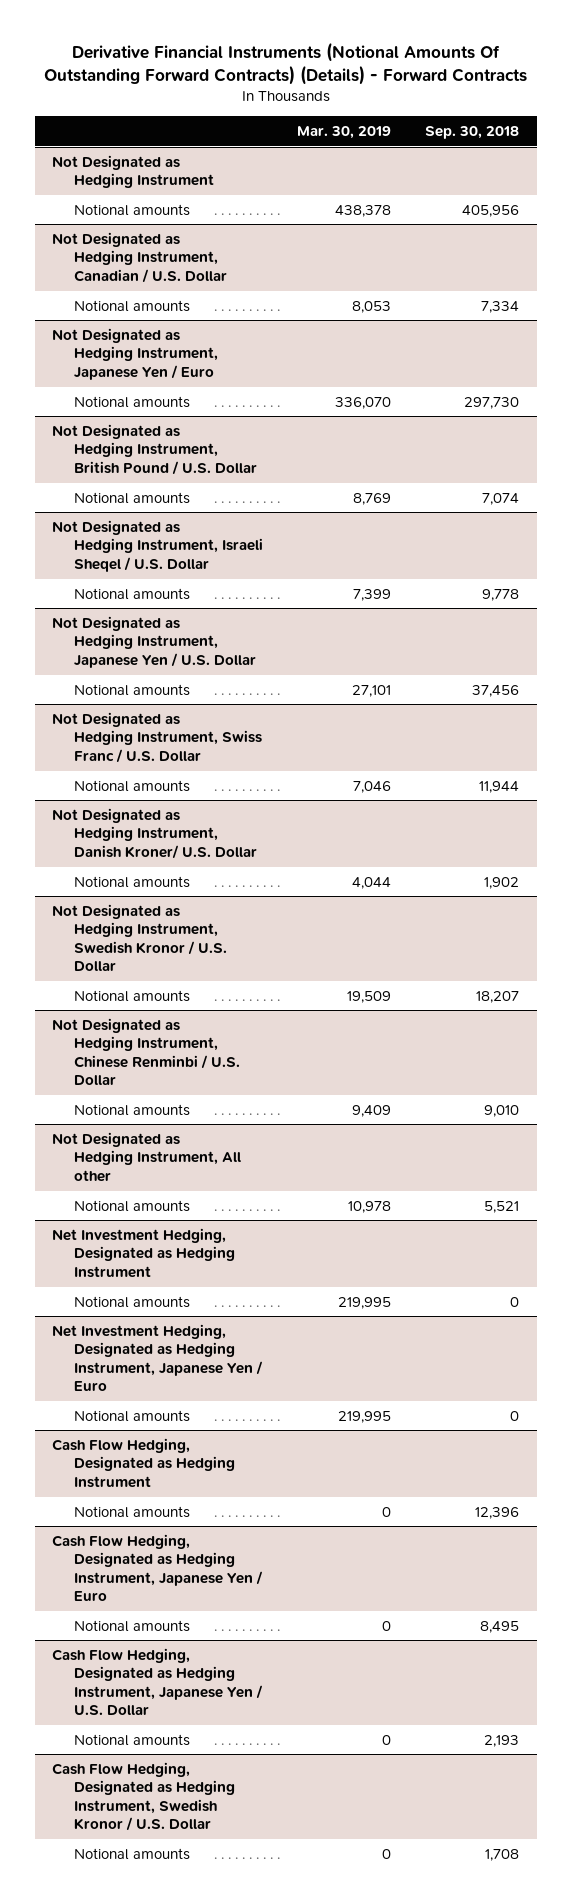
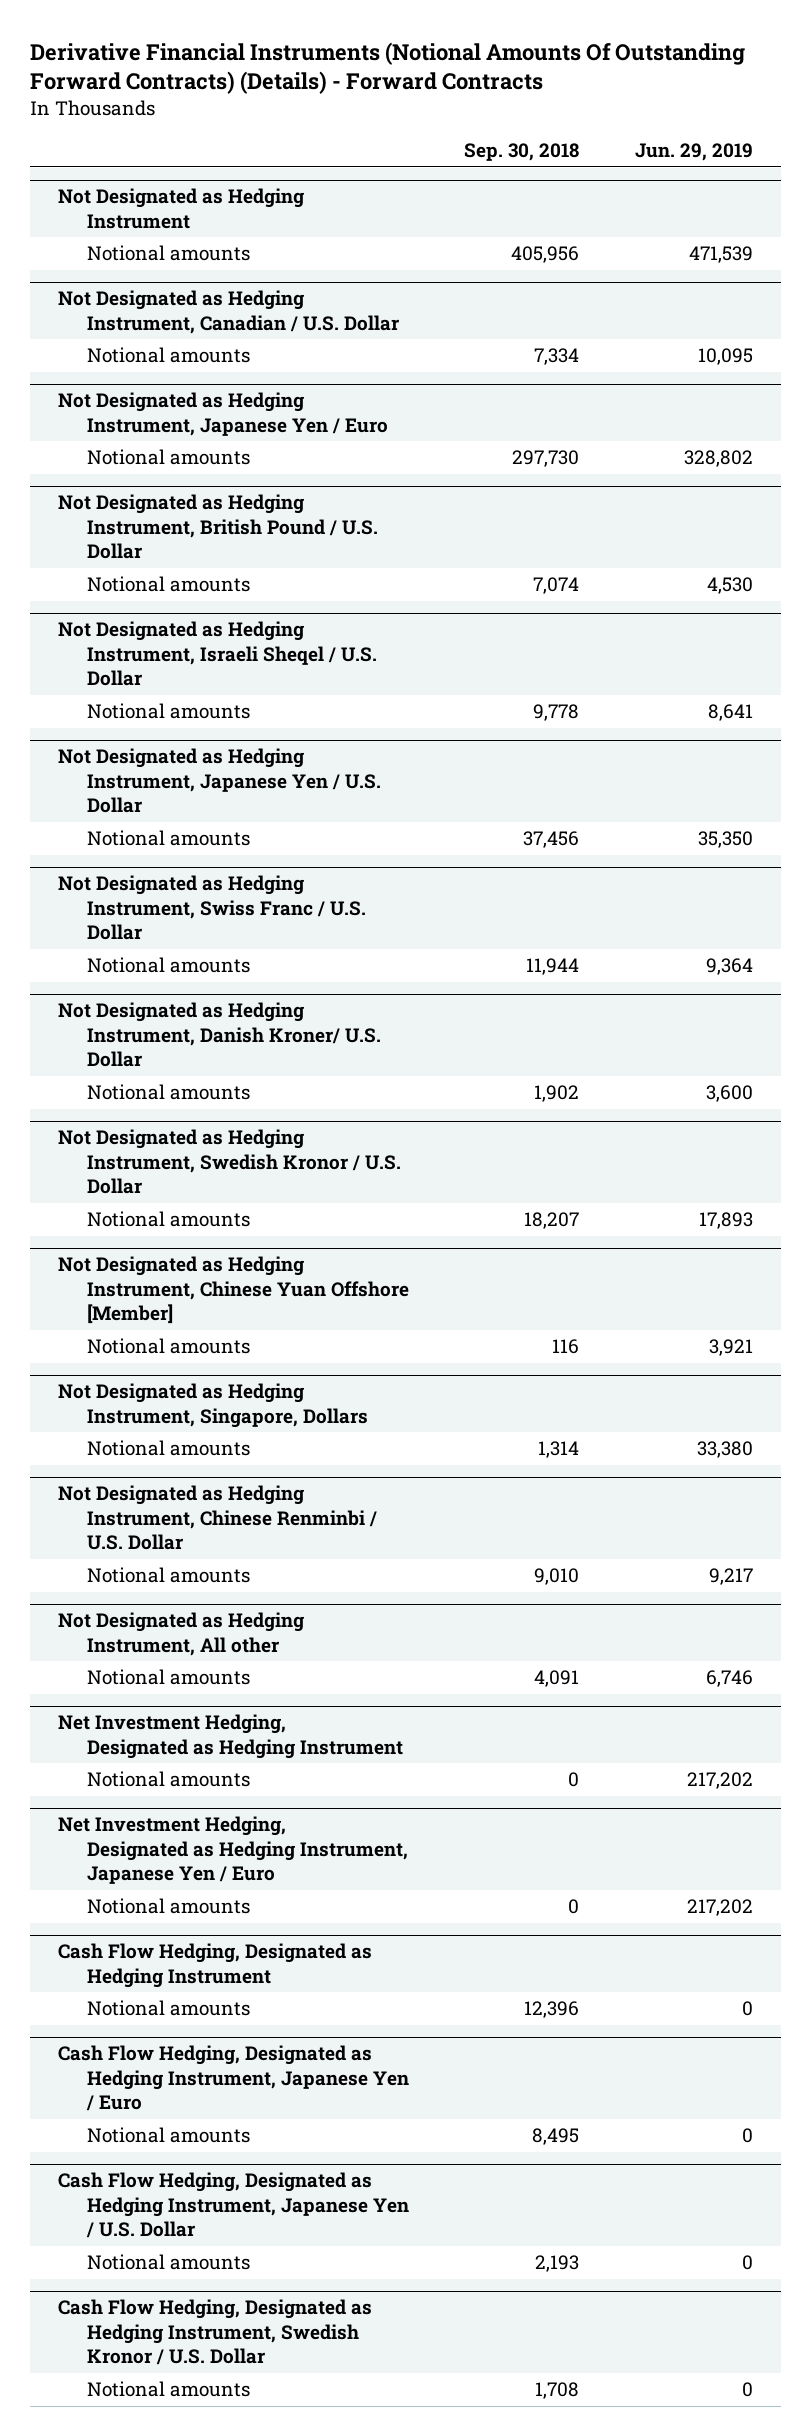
[297,126,392,140] Mar. 30, 2019 -> none
none -> [634,143,753,162] Jun. 29, 2019
none -> [58,1256,409,1325] Not Designated as Hedging Instrument, Chinese Yuan Offshore [Member]
none -> [86,1338,250,1355] Notional amounts
none -> [58,1383,368,1428] Not Designated as Hedging Instrument, Singapore, Dollars
none -> [86,1440,250,1457] Notional amounts
[484,1200,520,1213] 5,521 -> [534,1670,580,1688] 4,091

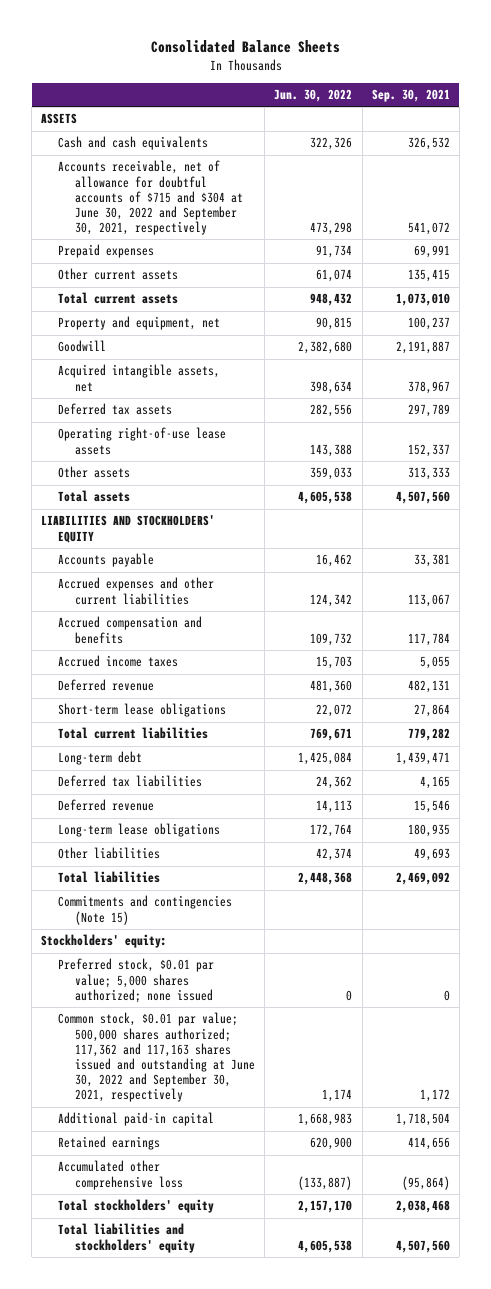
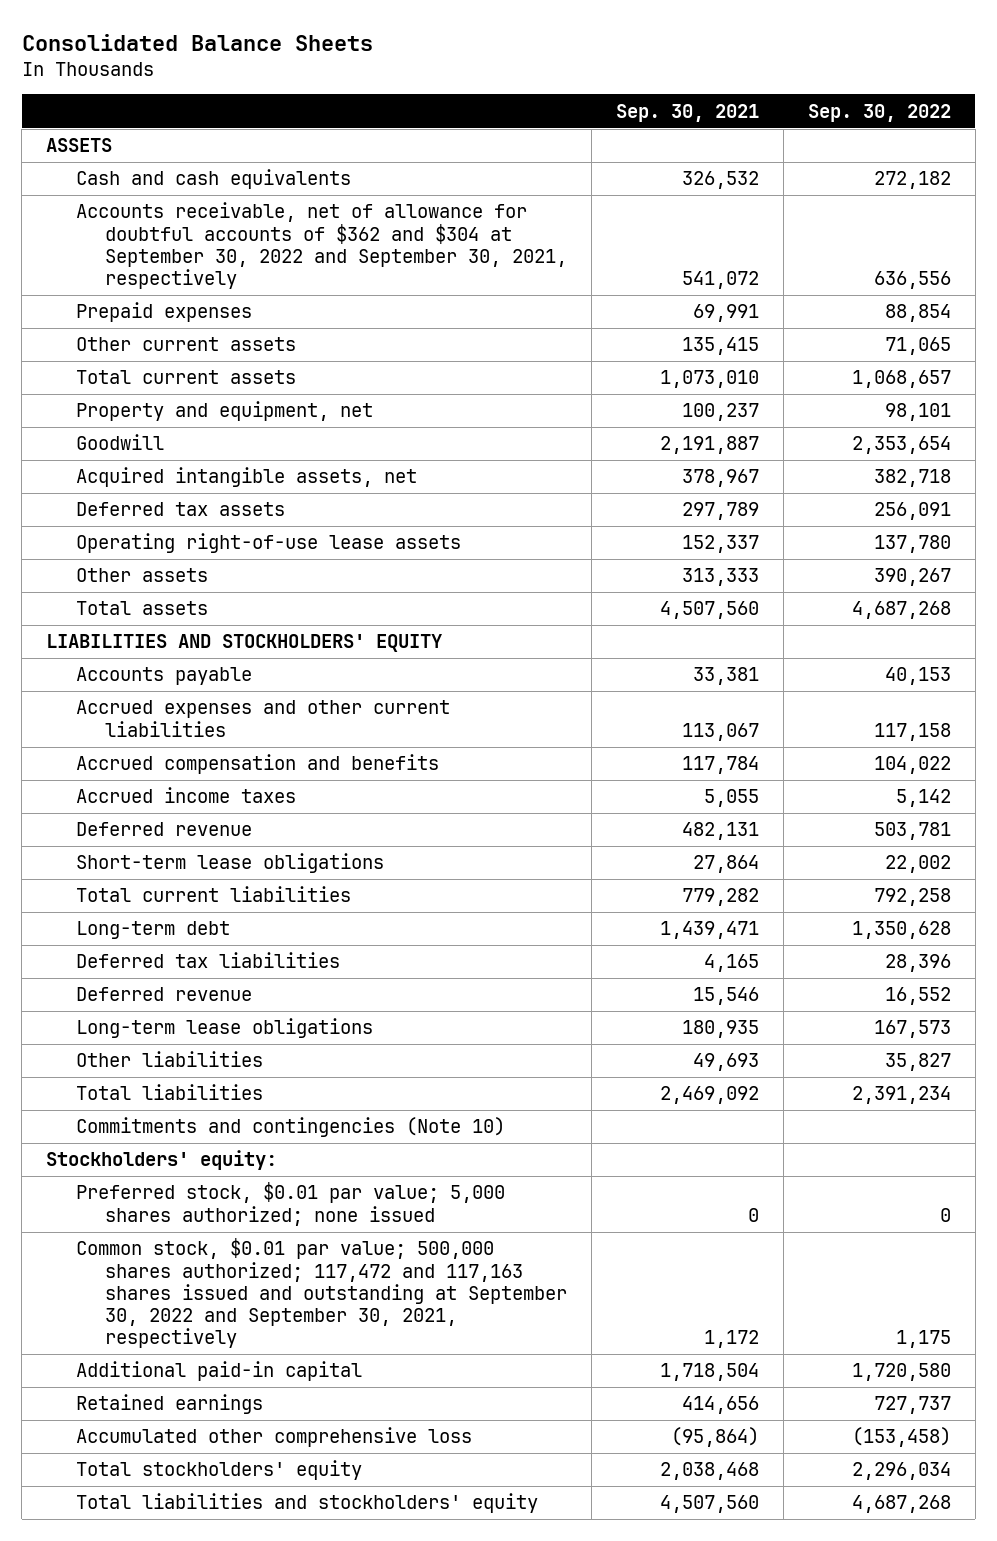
[274,89,353,103] Jun. 30, 2022 -> none
none -> [807,103,951,122] Sep. 30, 2022
[58,160,244,236] Accounts receivable, net of allowance for doubtful accounts of $715 and $304 at June 30, 2022 and September 30, 2021, respectively -> [75,202,567,289] Accounts receivable, net of allowance for doubtful accounts of $362 and $304 at September 30, 2022 and September 30, 2021, respectively
[58,895,233,925] Commitments and contingencies (Note 15) -> [75,1117,505,1138] Commitments and contingencies (Note 10)
[58,1012,256,1103] Common stock, $0.01 par value; 500,000 shares authorized; 117,362 and 117,163 shares issued and outstanding at June 30, 2022 and September 30, 2021, respectively -> [75,1238,567,1348] Common stock, $0.01 par value; 500,000 shares authorized; 117,472 and 117,163 shares issued and outstanding at September 30, 2022 and September 30, 2021, respectively

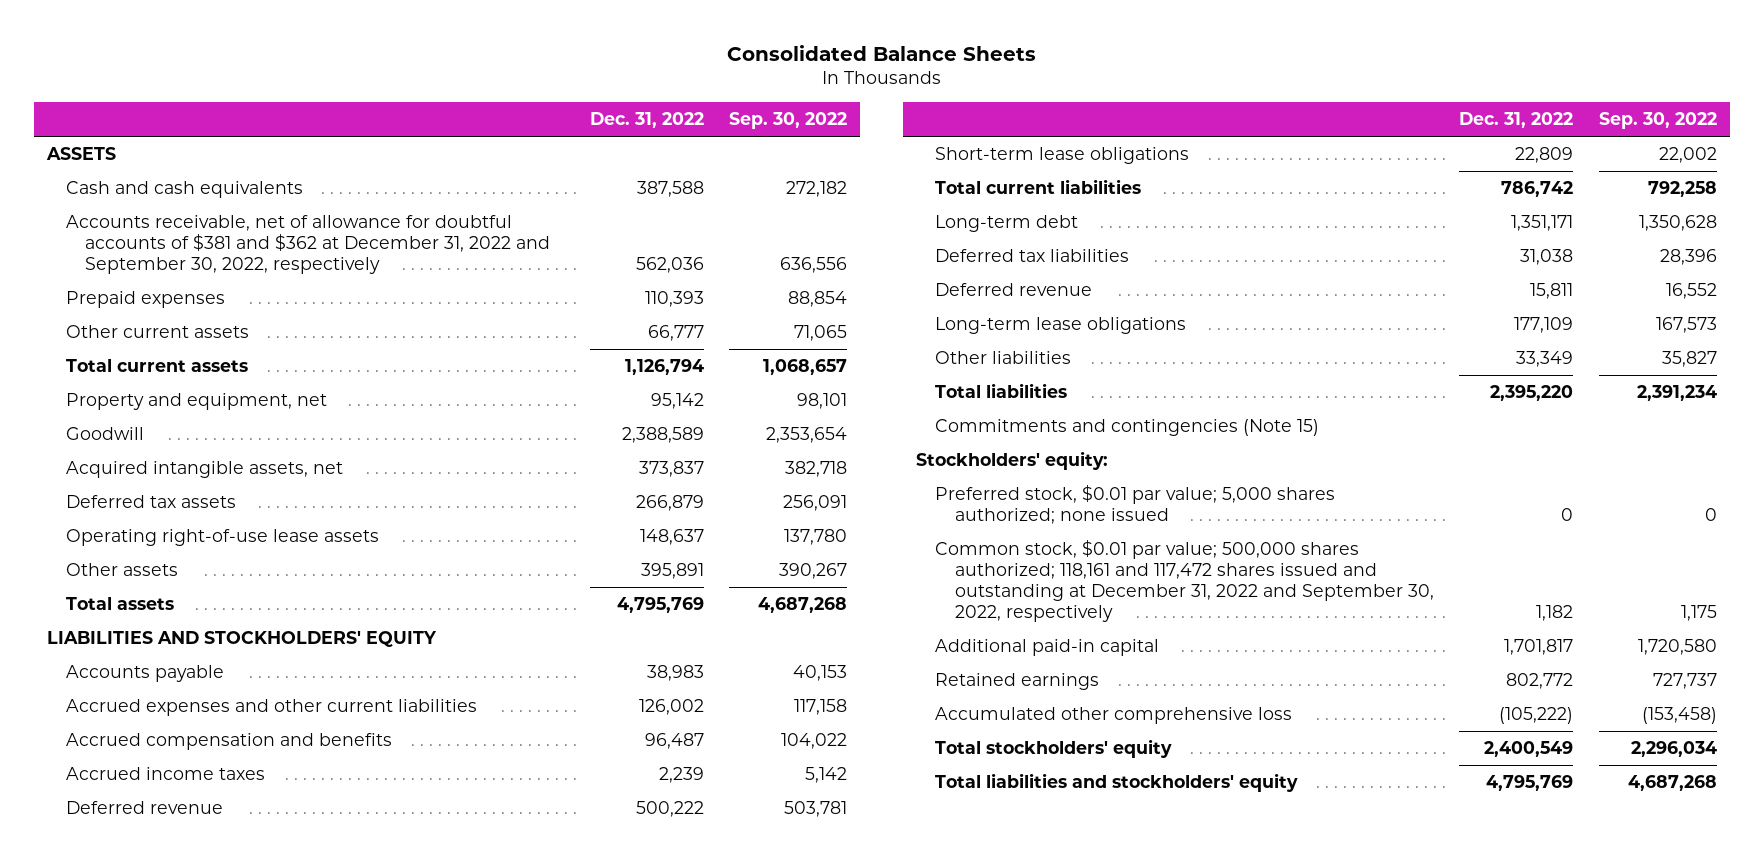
[615,103,759,122] Sep. 30, 2021 -> none
none -> [589,111,704,128] Dec. 31, 2022
[75,202,567,289] Accounts receivable, net of allowance for doubtful accounts of $362 and $304 at September 30, 2022 and September 30, 2021, respectively -> [65,215,551,275] Accounts receivable, net of allowance for doubtful accounts of $381 and $362 at December 31, 2022 and September 30, 2022, respectively
[75,1117,505,1138] Commitments and contingencies (Note 10) -> [935,419,1320,437] Commitments and contingencies (Note 15)
[75,1238,567,1348] Common stock, $0.01 par value; 500,000 shares authorized; 117,472 and 117,163 shares issued and outstanding at September 30, 2022 and September 30, 2021, respectively -> [935,540,1434,623] Common stock, $0.01 par value; 500,000 shares authorized; 118,161 and 117,472 shares issued and outstanding at December 31, 2022 and September 30, 2022, respectively

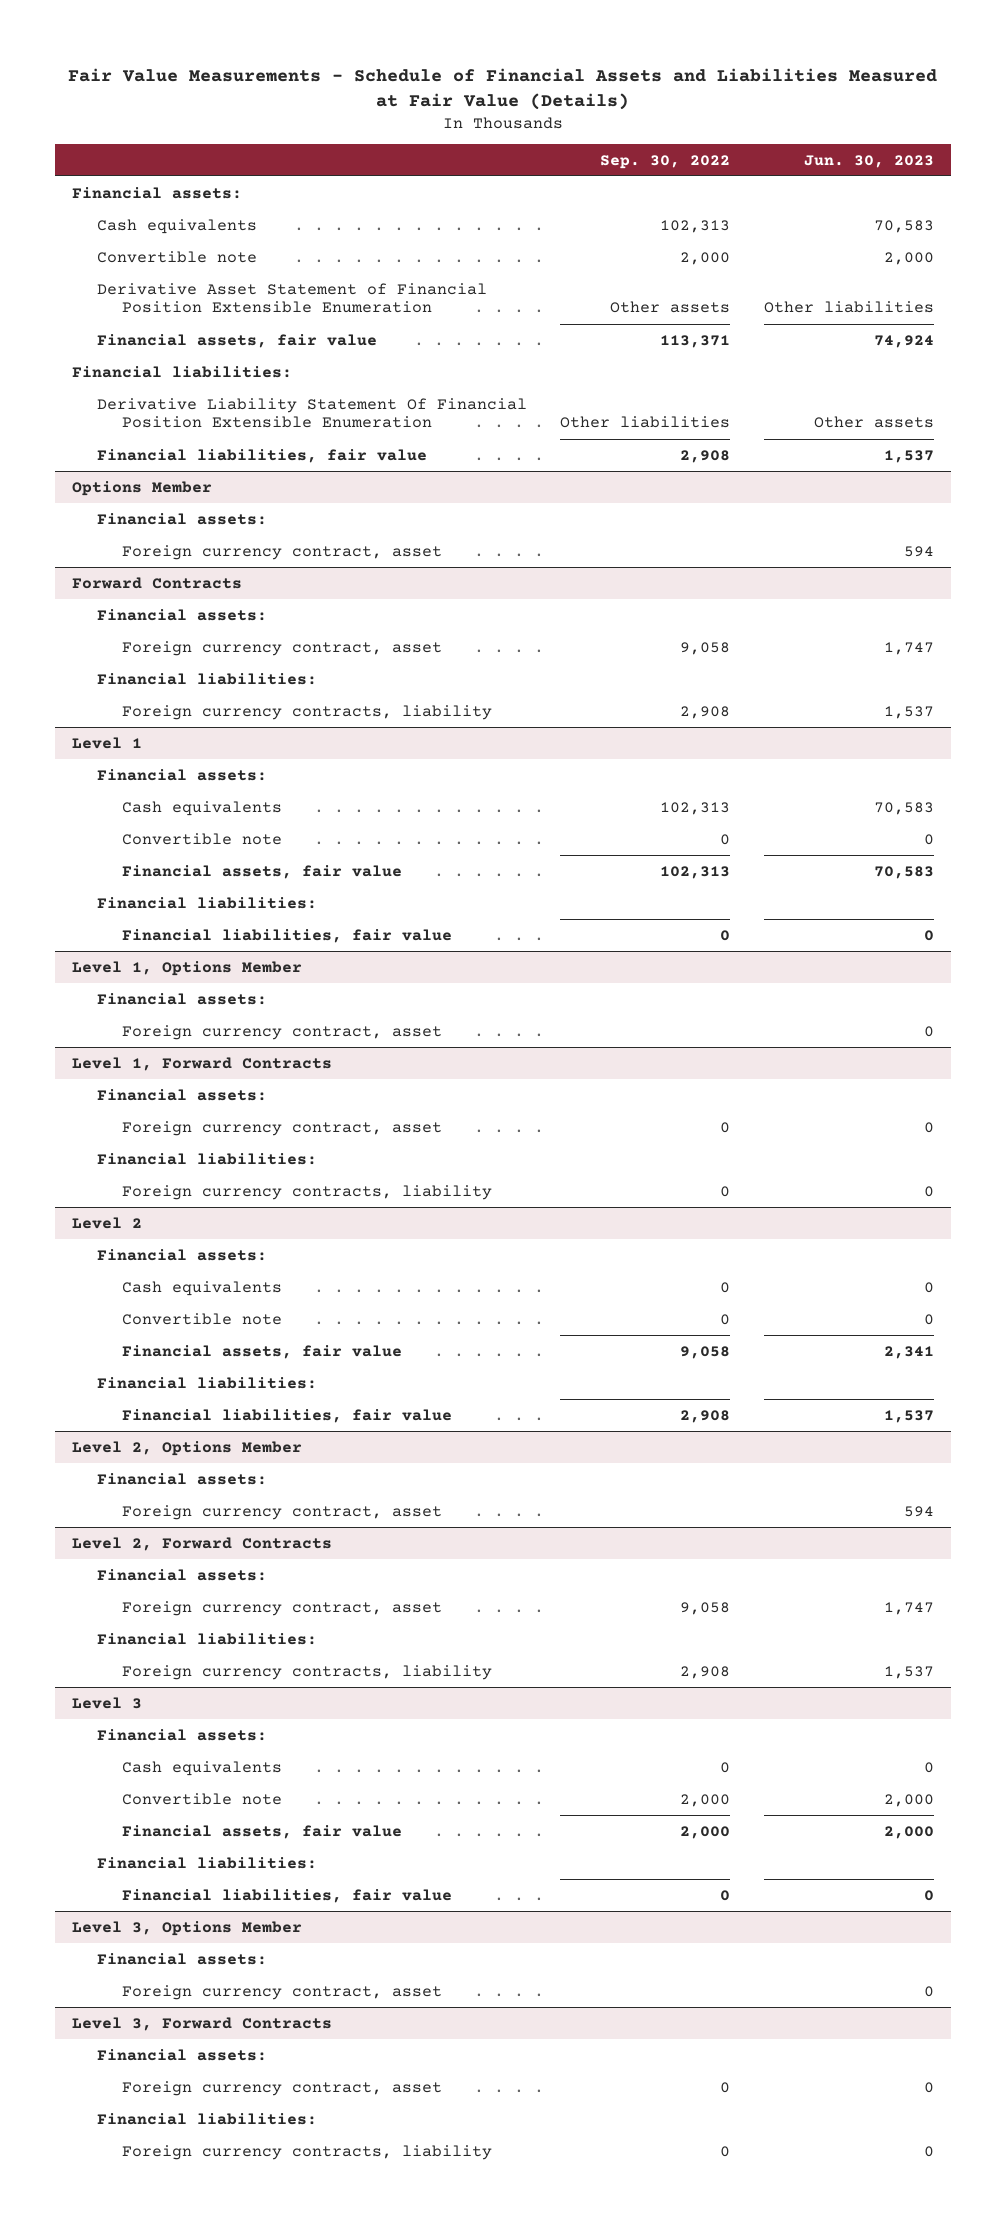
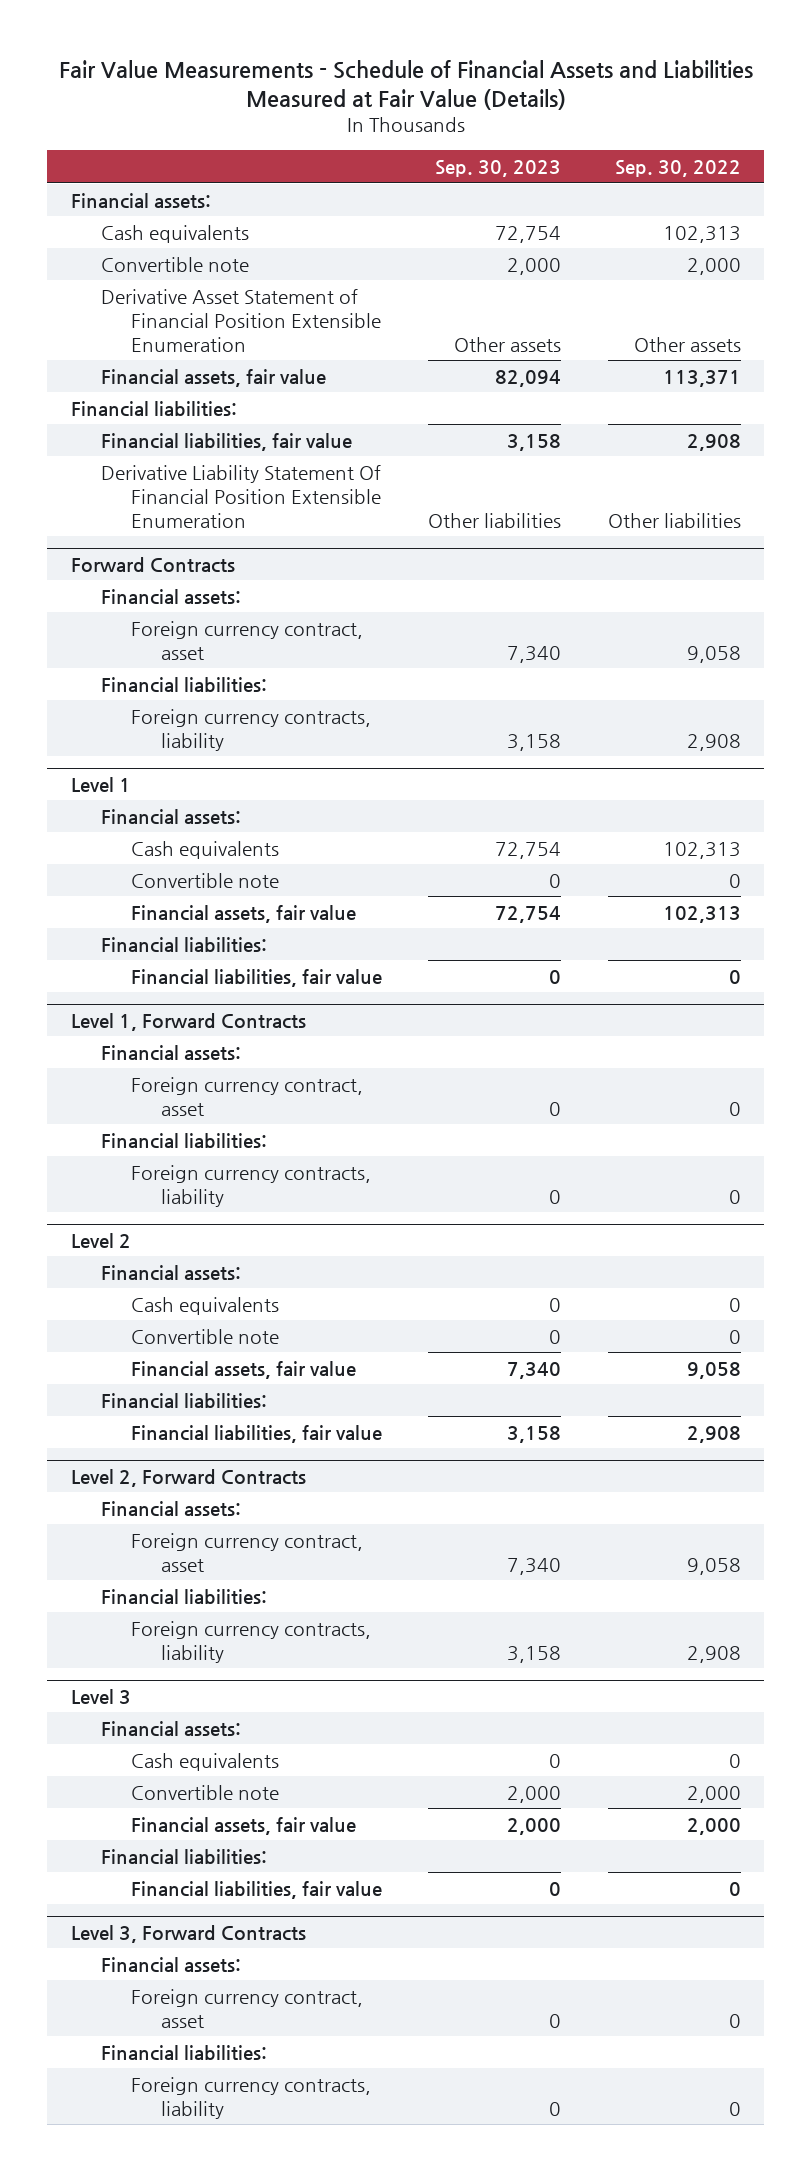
[804,154,935,168] Jun. 30, 2023 -> none
none -> [435,160,562,178] Sep. 30, 2023
[72,480,213,496] Options Member -> none
[96,512,267,525] Financial assets: -> none
[121,544,442,560] Foreign currency contract, asset -> none
[96,397,527,429] Derivative Liability Statement Of Financial Position Extensible Enumeration -> [100,464,381,528] Derivative Liability Statement Of Financial Position Extensible Enumeration
[72,960,303,976] Level 1, Options Member -> none
[96,992,267,1005] Financial assets: -> none
[121,1024,442,1040] Foreign currency contract, asset -> none
[72,1440,303,1456] Level 2, Options Member -> none
[96,1472,267,1485] Financial assets: -> none
[121,1504,442,1520] Foreign currency contract, asset -> none
[72,1920,303,1936] Level 3, Options Member -> none
[96,1952,267,1965] Financial assets: -> none
[121,1984,442,2000] Foreign currency contract, asset -> none

